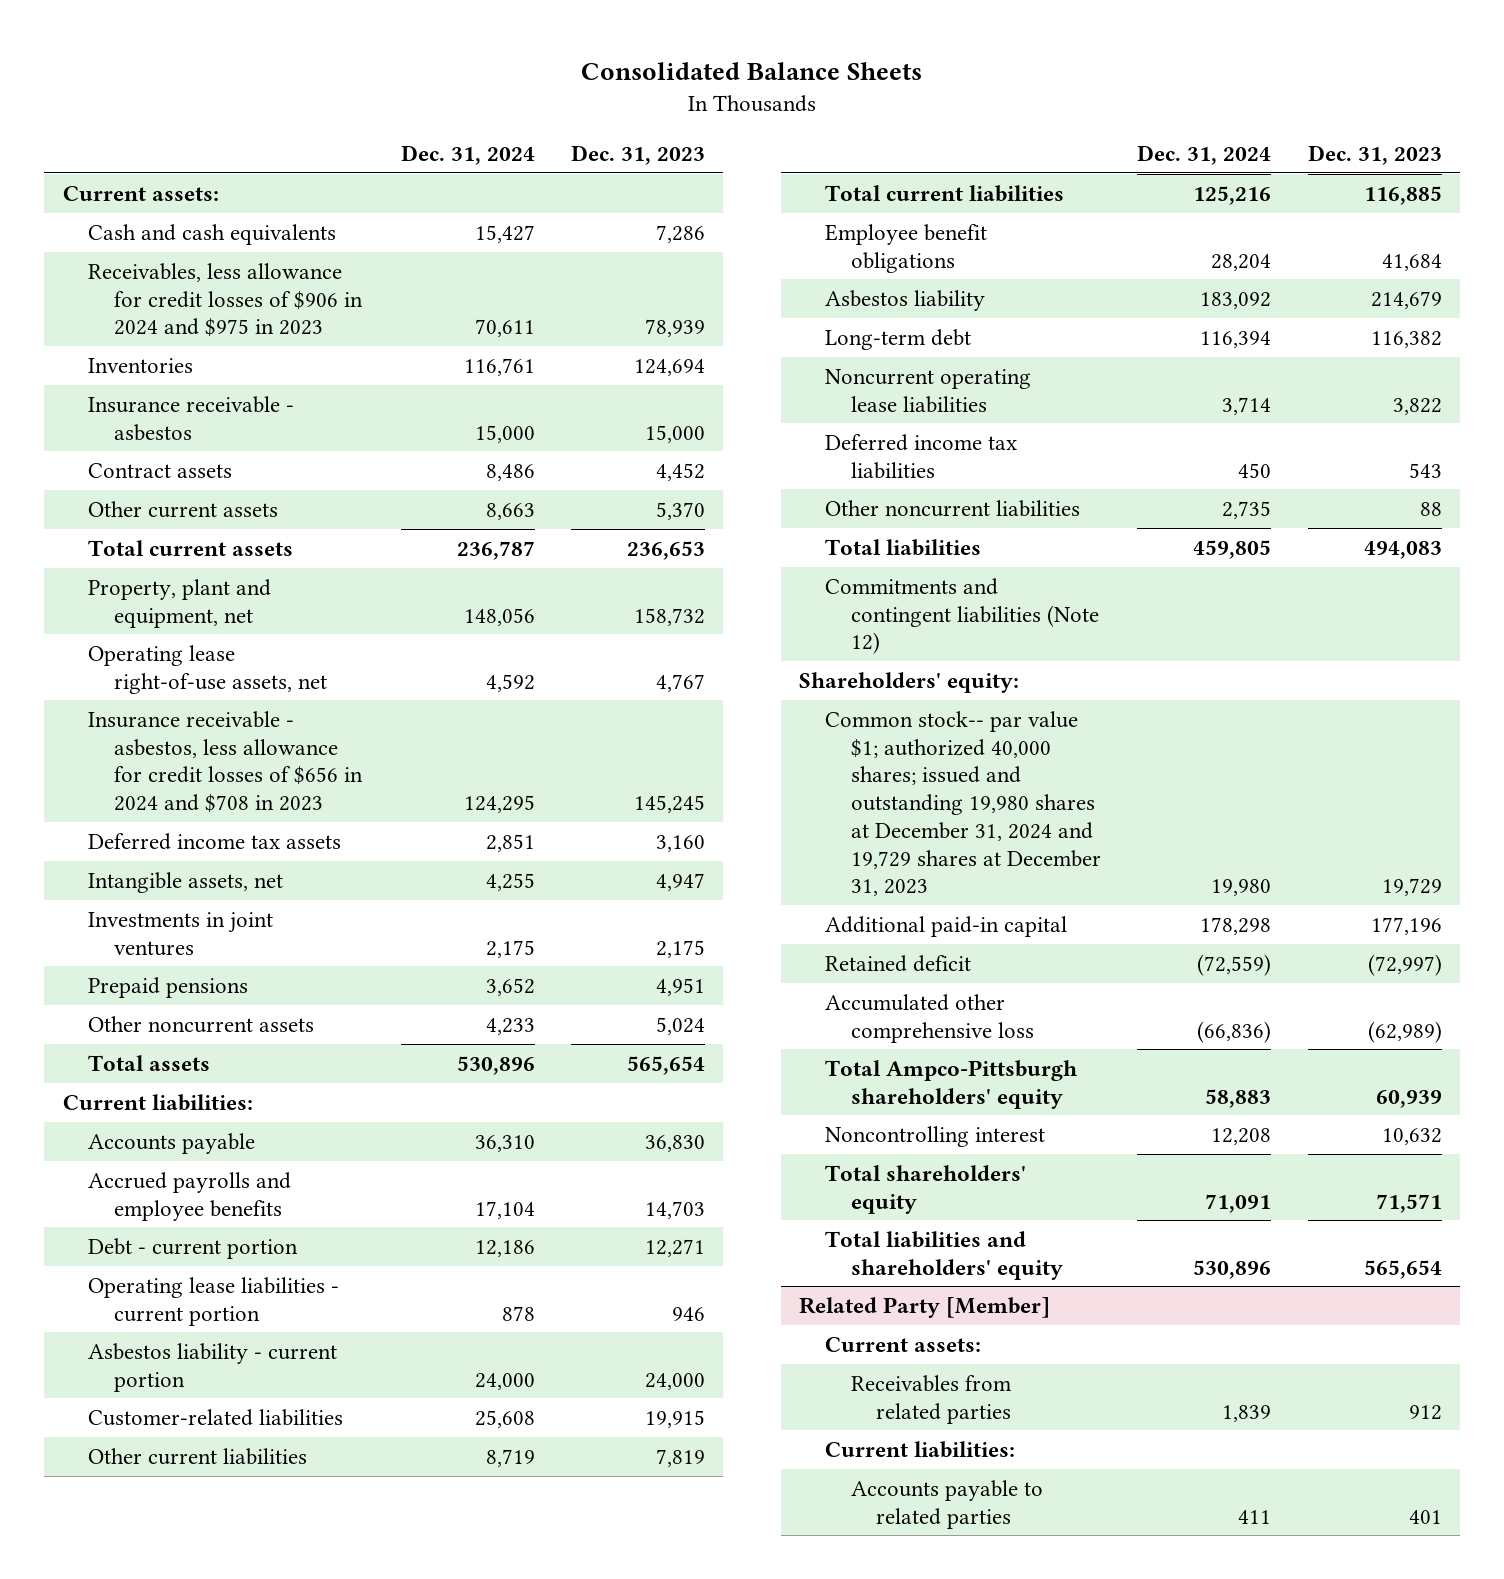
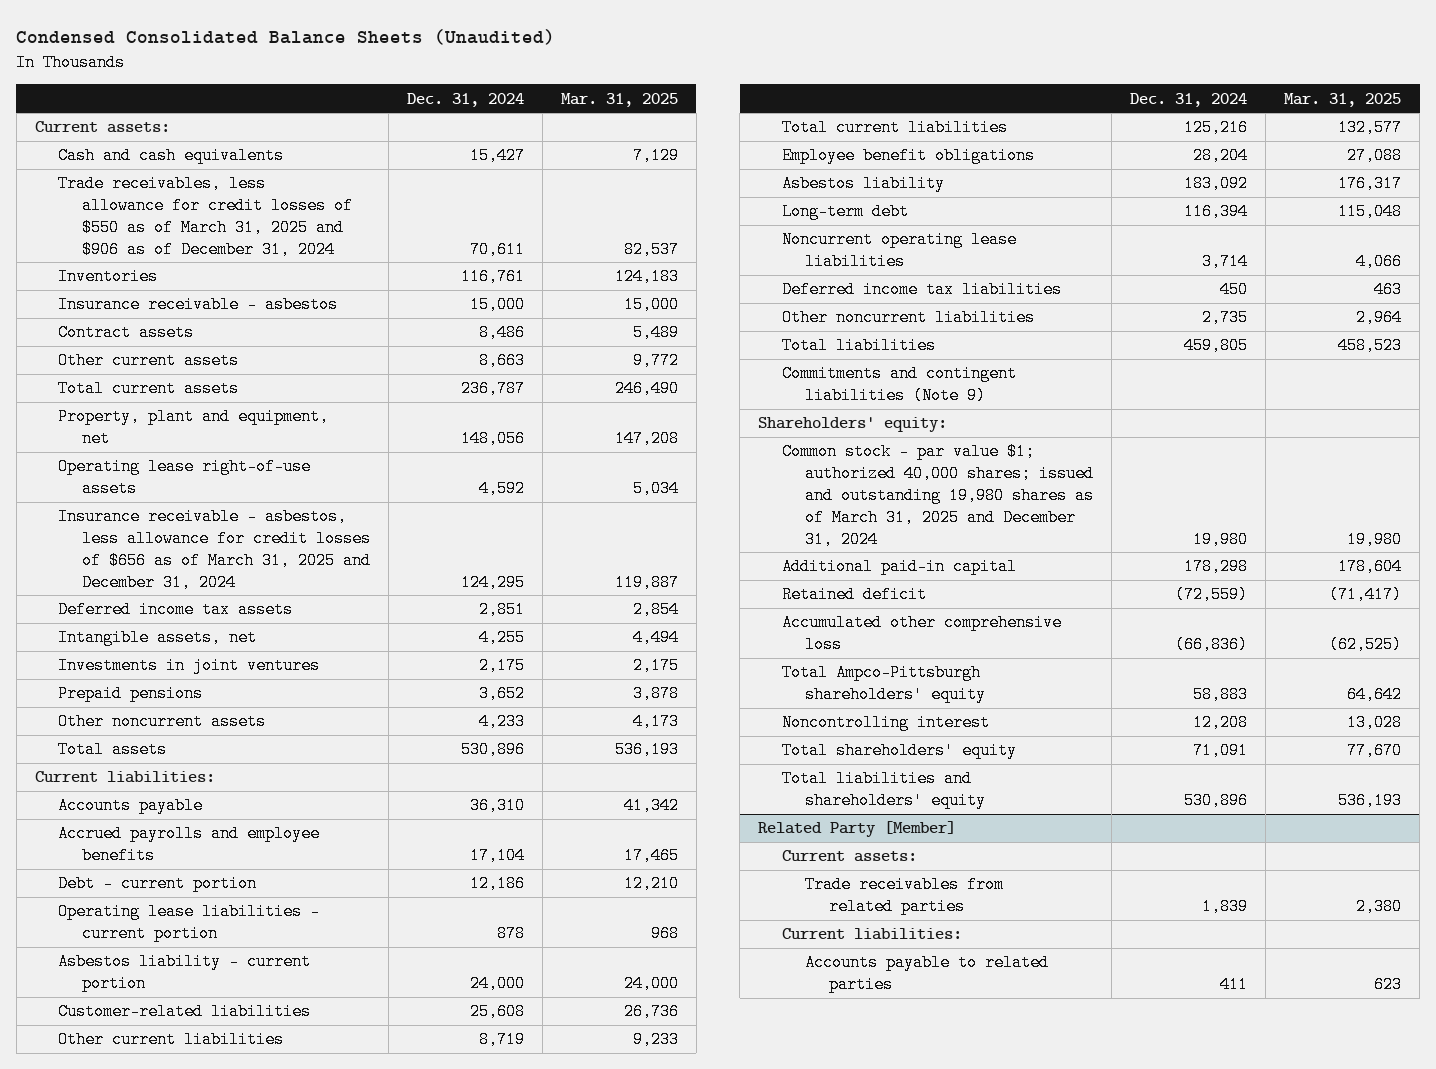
[581,62,923,81] Consolidated Balance Sheets -> [16,29,556,46] Condensed Consolidated Balance Sheets (Unaudited)
[571,145,706,166] Dec. 31, 2023 -> none
none -> [560,92,678,107] Mar. 31, 2025
[88,262,364,338] Receivables, less allowance for credit losses of $906 in 2024 and $975 in 2023 -> [58,175,353,258] Trade receivables, less allowance for credit losses of $550 as of March 31, 2025 and $906 as of December 31, 2024
[88,644,328,694] Operating lease right-of-use assets, net -> [58,458,312,498] Operating lease right-of-use assets
[88,710,364,814] Insurance receivable - asbestos, less allowance for credit losses of $656 in 2024 and $708 in 2023 -> [58,508,371,591] Insurance receivable - asbestos, less allowance for credit losses of $656 as of March 31, 2025 and December 31, 2024
[824,577,1099,655] Commitments and contingent liabilities (Note 12) -> [781,365,1017,405] Commitments and contingent liabilities (Note 9)
[824,710,1101,897] Common stock-- par value $1; authorized 40,000 shares; issued and outstanding 19,980 shares at December 31, 2024 and 19,729 shares at December 31, 2023 -> [781,443,1095,548] Common stock - par value $1; authorized 40,000 shares; issued and outstanding 19,980 shares as of March 31, 2025 and December 31, 2024
[850,1374,1012,1424] Receivables from related parties -> [805,876,1005,916] Trade receivables from related parties

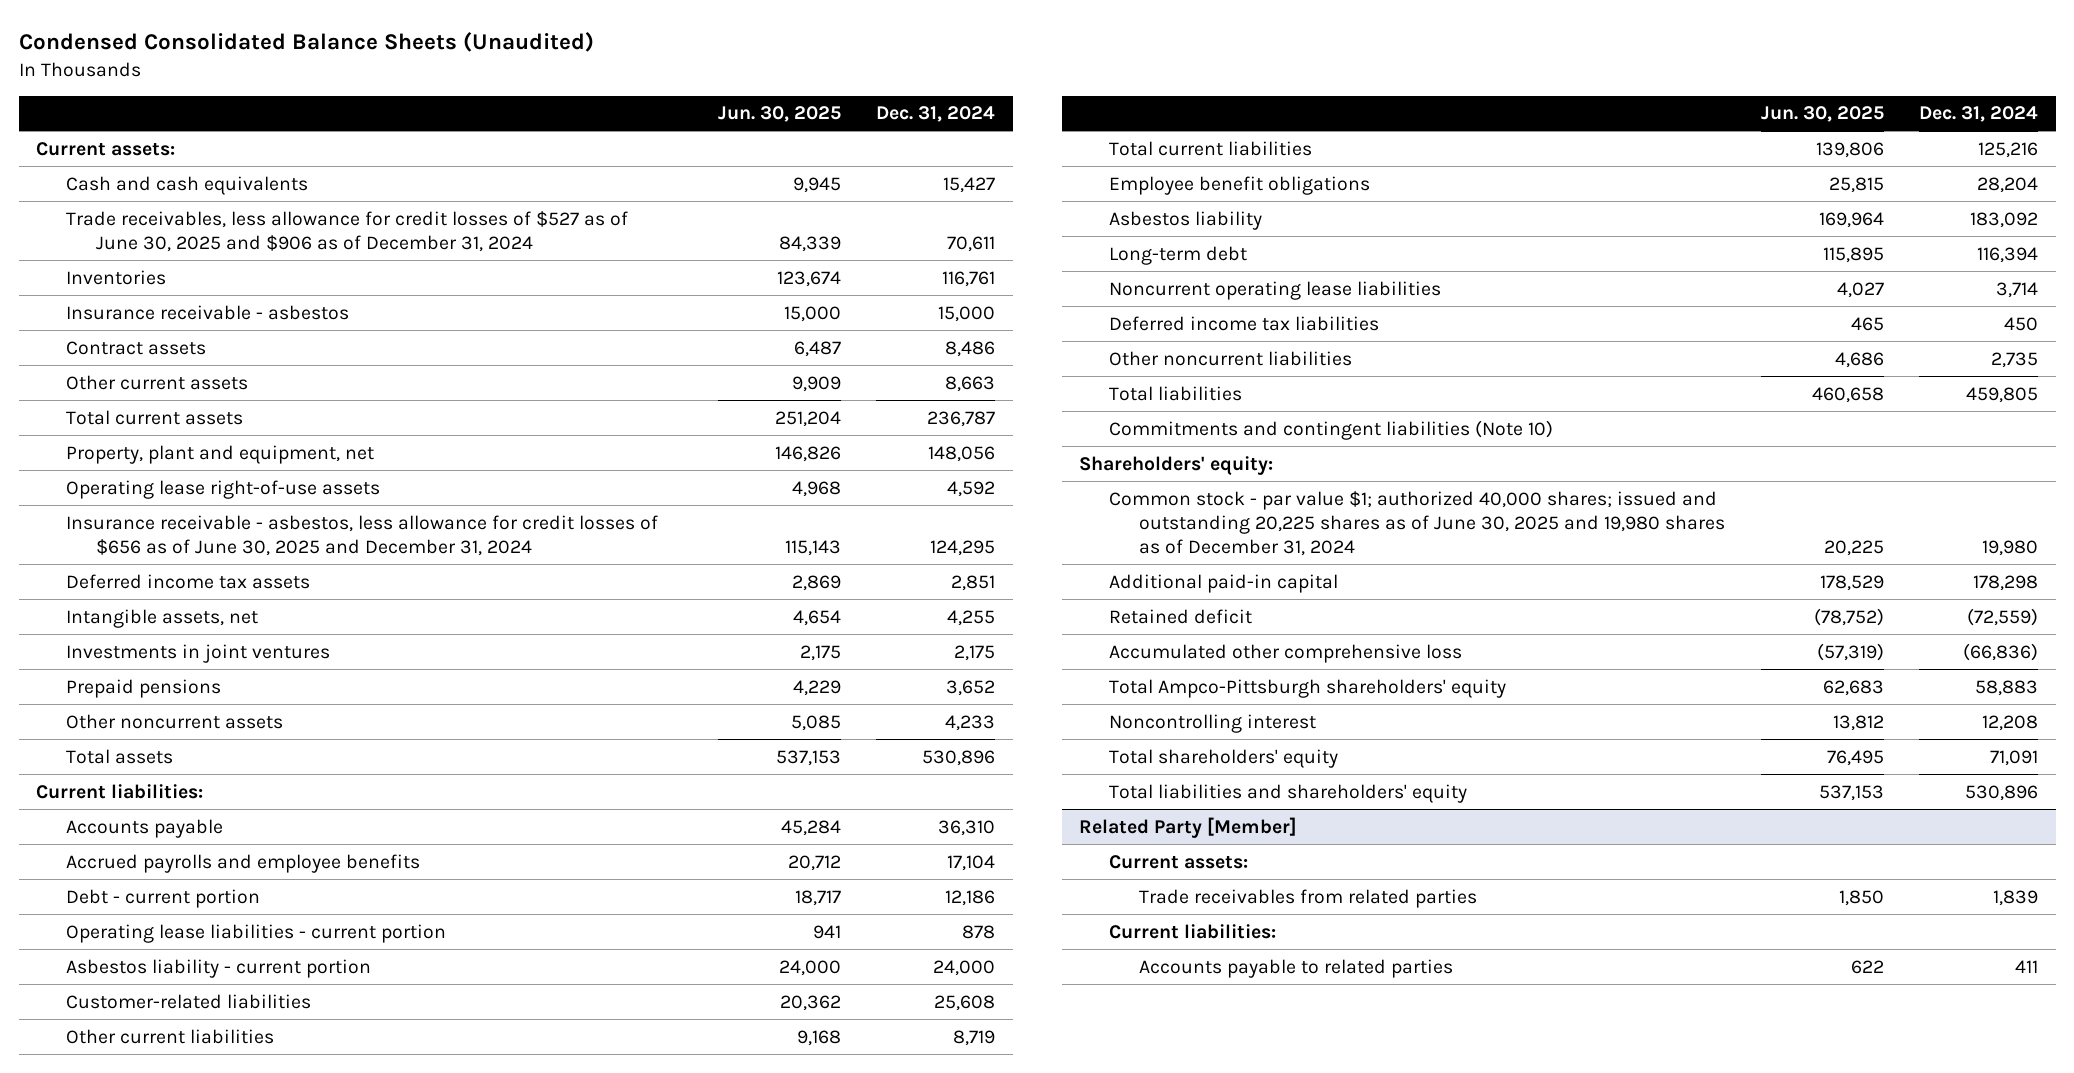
[560,92,678,107] Mar. 31, 2025 -> none
none -> [717,106,841,123] Jun. 30, 2025
[58,175,353,258] Trade receivables, less allowance for credit losses of $550 as of March 31, 2025 and $906 as of December 31, 2024 -> [66,210,629,252] Trade receivables, less allowance for credit losses of $527 as of June 30, 2025 and $906 as of December 31, 2024
[58,508,371,591] Insurance receivable - asbestos, less allowance for credit losses of $656 as of March 31, 2025 and December 31, 2024 -> [66,514,659,556] Insurance receivable - asbestos, less allowance for credit losses of $656 as of June 30, 2025 and December 31, 2024
[781,365,1017,405] Commitments and contingent liabilities (Note 9) -> [1109,419,1554,440] Commitments and contingent liabilities (Note 10)
[781,443,1095,548] Common stock - par value $1; authorized 40,000 shares; issued and outstanding 19,980 shares as of March 31, 2025 and December 31, 2024 -> [1109,490,1726,556] Common stock - par value $1; authorized 40,000 shares; issued and outstanding 20,225 shares as of June 30, 2025 and 19,980 shares as of December 31, 2024

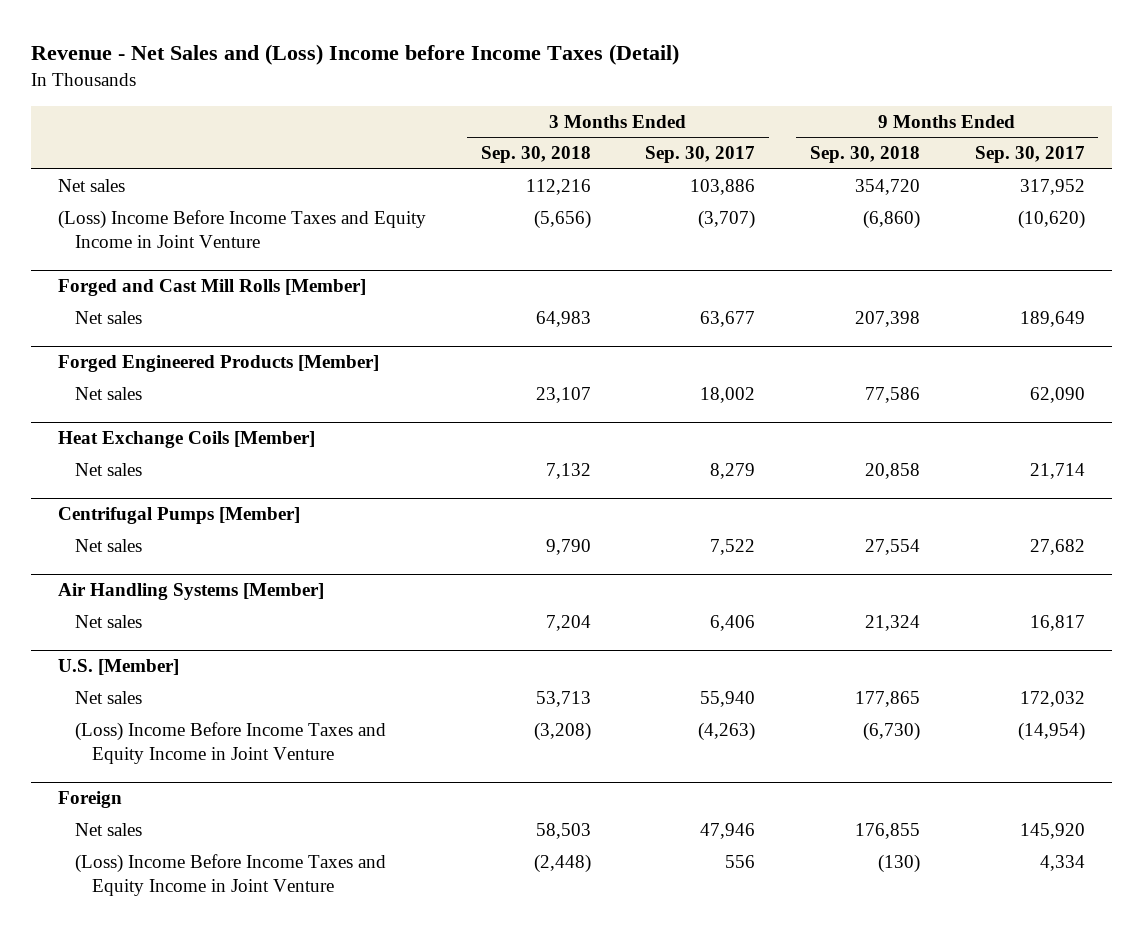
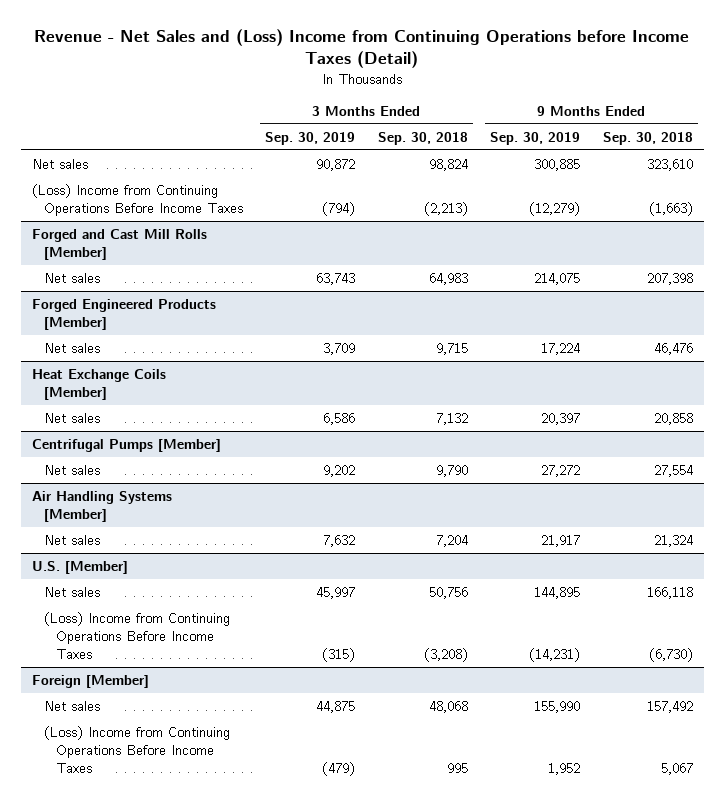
[30,44,679,66] Revenue - Net Sales and (Loss) Income before Income Taxes (Detail) -> [34,29,690,69] Revenue - Net Sales and (Loss) Income from Continuing Operations before Income Taxes (Detail)
[645,146,756,164] Sep. 30, 2017 -> none
[974,146,1085,164] Sep. 30, 2017 -> none
none -> [265,131,356,145] Sep. 30, 2019
none -> [490,131,581,145] Sep. 30, 2019
[525,179,591,196] 112,216 -> [428,158,468,171] 98,824
[855,179,921,196] 354,720 -> [646,158,693,171] 323,610
[57,210,426,249] (Loss) Income Before Income Taxes and Equity Income in Joint Venture -> [31,183,243,216] (Loss) Income from Continuing Operations Before Income Taxes
[533,210,591,230] (5,656) -> [423,201,468,216] (2,213)
[863,210,921,230] (6,860) -> [648,201,693,216] (1,663)
[535,387,591,404] 23,107 -> [435,342,468,355] 9,715
[865,387,921,404] 77,586 -> [653,342,693,355] 46,476
[535,691,591,708] 53,713 -> [428,586,468,599] 50,756
[855,691,921,708] 177,865 -> [646,586,693,599] 166,118
[74,722,386,765] (Loss) Income Before Income Taxes and Equity Income in Joint Venture -> [43,611,230,660] (Loss) Income from Continuing Operations Before Income Taxes
[57,791,122,809] Foreign -> [31,674,149,688] Foreign [Member]
[535,823,591,840] 58,503 -> [428,700,468,713] 48,068
[855,823,921,840] 176,855 -> [646,700,693,713] 157,492
[74,854,386,897] (Loss) Income Before Income Taxes and Equity Income in Joint Venture -> [43,725,230,774] (Loss) Income from Continuing Operations Before Income Taxes
[533,854,591,874] (2,448) -> [446,763,468,774] 995
[878,854,921,874] (130) -> [660,763,693,776] 5,067

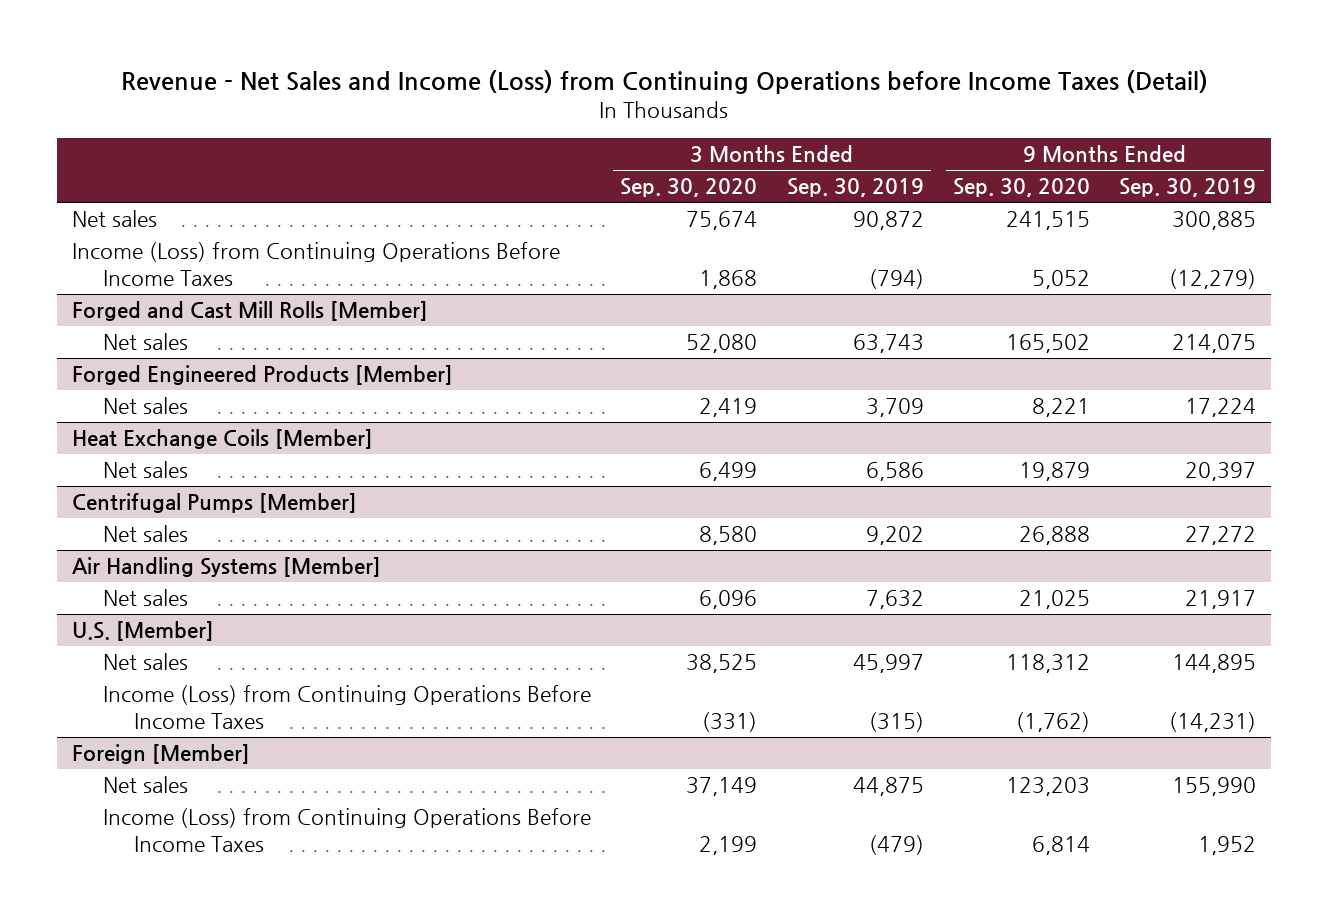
[34,29,690,69] Revenue - Net Sales and (Loss) Income from Continuing Operations before Income Taxes (Detail) -> [121,70,1209,95] Revenue - Net Sales and Income (Loss) from Continuing Operations before Income Taxes (Detail)
[377,131,468,145] Sep. 30, 2018 -> none
[602,131,693,145] Sep. 30, 2018 -> none
none -> [620,178,758,198] Sep. 30, 2020
none -> [953,178,1091,198] Sep. 30, 2020
[31,183,243,216] (Loss) Income from Continuing Operations Before Income Taxes -> [71,242,560,286] Income (Loss) from Continuing Operations Before Income Taxes
[43,611,230,660] (Loss) Income from Continuing Operations Before Income Taxes -> [102,685,591,729] Income (Loss) from Continuing Operations Before Income Taxes
[43,725,230,774] (Loss) Income from Continuing Operations Before Income Taxes -> [102,808,591,852] Income (Loss) from Continuing Operations Before Income Taxes

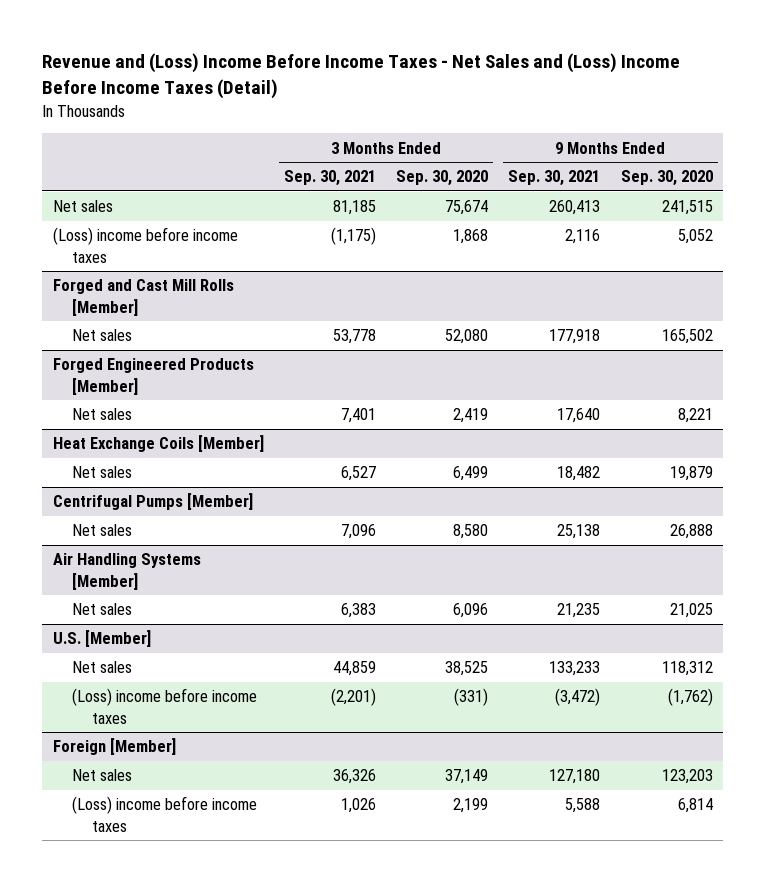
[121,70,1209,95] Revenue - Net Sales and Income (Loss) from Continuing Operations before Income Taxes (Detail) -> [42,53,681,100] Revenue and (Loss) Income Before Income Taxes - Net Sales and (Loss) Income Before Income Taxes (Detail)
[786,178,924,198] Sep. 30, 2019 -> none
[1119,178,1257,198] Sep. 30, 2019 -> none
none -> [283,170,376,187] Sep. 30, 2021
none -> [508,170,601,187] Sep. 30, 2021
[71,242,560,286] Income (Loss) from Continuing Operations Before Income Taxes -> [52,227,238,263] (Loss) income before income taxes
[102,685,591,729] Income (Loss) from Continuing Operations Before Income Taxes -> [72,688,258,724] (Loss) income before income taxes
[102,808,591,852] Income (Loss) from Continuing Operations Before Income Taxes -> [72,796,258,832] (Loss) income before income taxes

